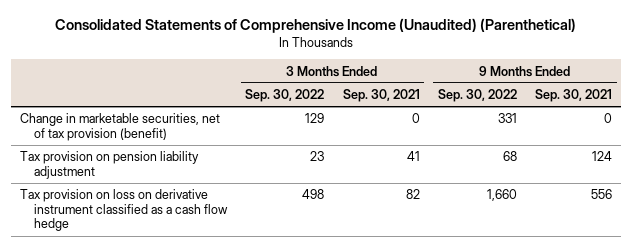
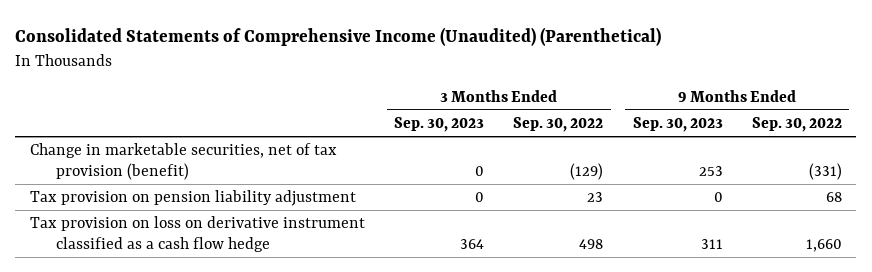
[342,88,420,102] Sep. 30, 2021 -> none
[535,88,613,102] Sep. 30, 2021 -> none
none -> [394,116,485,132] Sep. 30, 2023
none -> [632,116,723,132] Sep. 30, 2023
[305,113,325,124] 129 -> [570,163,604,181] (129)
[497,113,517,124] 331 -> [808,163,842,181] (331)

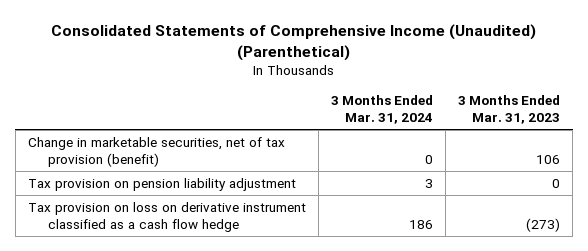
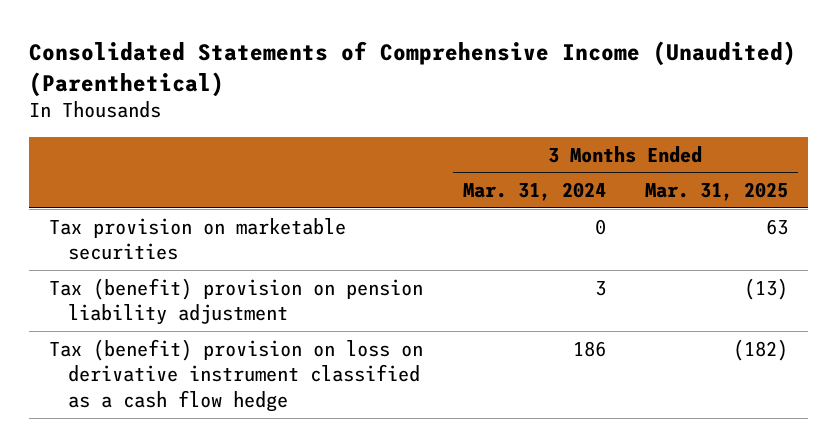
[457,95,560,125] 3 Months Ended Mar. 31, 2023 -> none
none -> [645,181,789,201] Mar. 31, 2025
[27,136,285,167] Change in marketable securities, net of tax provision (benefit) -> [49,217,347,261] Tax provision on marketable securities
[27,177,296,191] Tax provision on pension liability adjustment -> [49,277,424,326] Tax (benefit) provision on pension liability adjustment
[27,201,306,232] Tax provision on loss on derivative instrument classified as a cash flow hedge -> [49,338,424,412] Tax (benefit) provision on loss on derivative instrument classified as a cash flow hedge

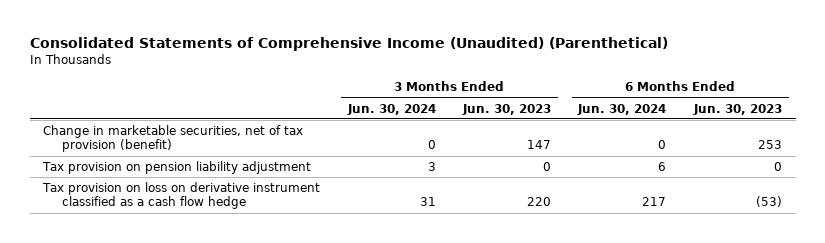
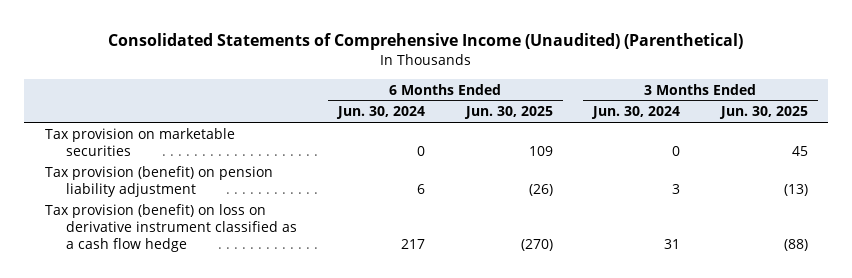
[462,103,552,115] Jun. 30, 2023 -> none
[692,103,782,115] Jun. 30, 2023 -> none
none -> [463,106,553,120] Jun. 30, 2025
none -> [718,106,808,120] Jun. 30, 2025
[43,125,304,153] Change in marketable securities, net of tax provision (benefit) -> [44,127,235,156] Tax provision on marketable securities
[42,161,312,175] Tax provision on pension liability adjustment -> [44,165,273,197] Tax provision (benefit) on pension liability adjustment
[42,182,321,210] Tax provision on loss on derivative instrument classified as a cash flow hedge -> [44,203,298,252] Tax provision (benefit) on loss on derivative instrument classified as a cash flow hedge

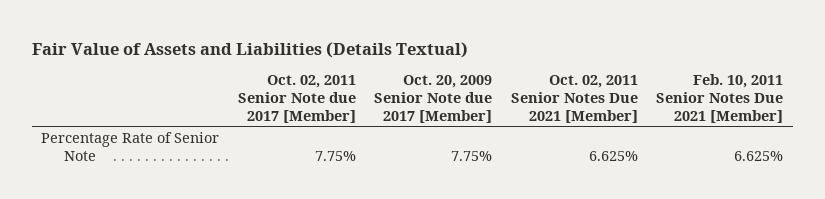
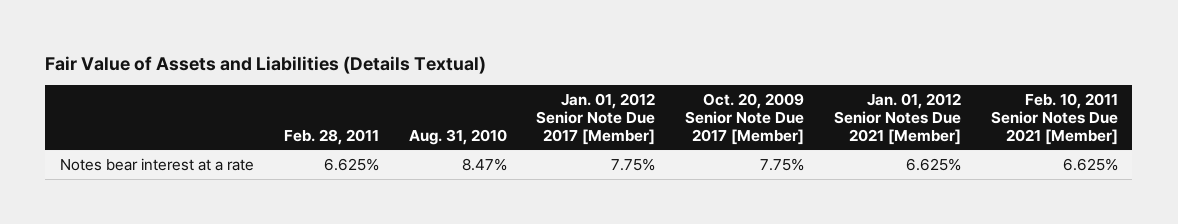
[237,75,356,123] Oct. 02, 2011 Senior Note due 2017 [Member] -> none
[374,75,493,123] Oct. 20, 2009 Senior Note due 2017 [Member] -> none
[510,75,638,123] Oct. 02, 2011 Senior Notes Due 2021 [Member] -> none
none -> [283,129,379,146] Feb. 28, 2011
none -> [408,129,507,146] Aug. 31, 2010
none -> [536,92,656,146] Jan. 01, 2012 Senior Note Due 2017 [Member]
none -> [685,92,805,146] Oct. 20, 2009 Senior Note Due 2017 [Member]
none -> [833,92,961,146] Jan. 01, 2012 Senior Notes Due 2021 [Member]
[41,132,220,161] Percentage Rate of Senior Note -> [60,158,255,172] Notes bear interest at a rate

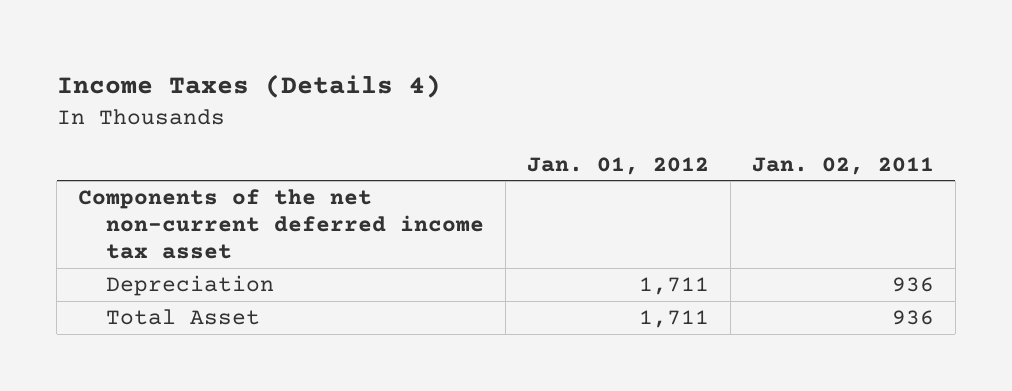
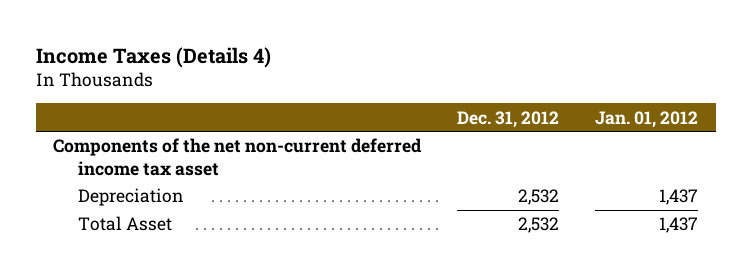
[751,156,934,175] Jan. 02, 2011 -> none
none -> [457,110,560,128] Dec. 31, 2012
[639,277,710,296] 1,711 -> [658,189,698,206] 1,437
[639,310,710,329] 1,711 -> [658,217,698,234] 1,437

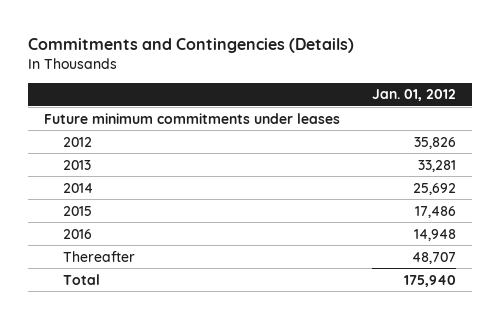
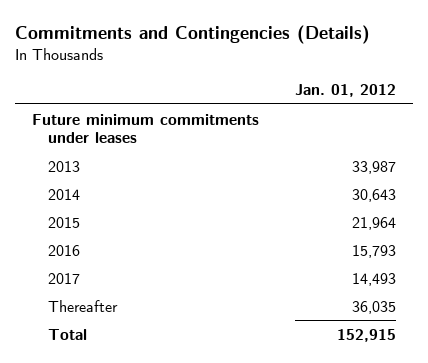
[63,136,93,147] 2012 -> none
[417,159,456,172] 33,281 -> [351,160,396,174] 33,987
[412,182,456,195] 25,692 -> [351,188,396,202] 30,643
[414,205,456,218] 17,486 -> [351,216,396,230] 21,964
[413,228,456,241] 14,948 -> [351,244,396,258] 15,793
none -> [47,272,80,284] 2017
[411,251,456,264] 48,707 -> [351,300,396,314] 36,035
[403,274,456,287] 175,940 -> [336,328,396,342] 152,915

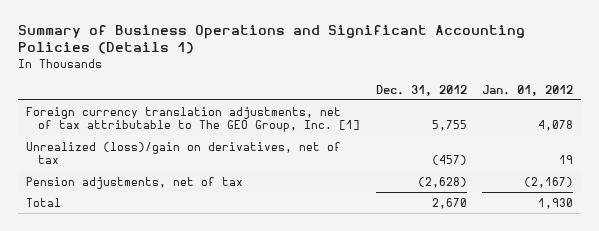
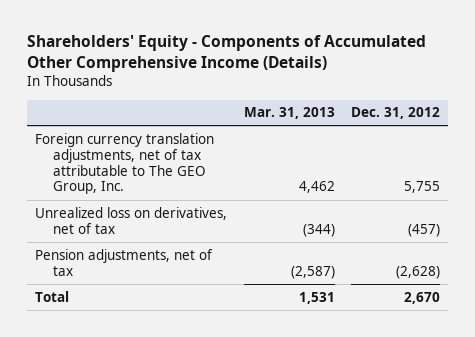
[17,25,525,55] Summary of Business Operations and Significant Accounting Policies (Details 1) -> [26,35,426,73] Shareholders' Equity - Components of Accumulated Other Comprehensive Income (Details)
[482,84,574,96] Jan. 01, 2012 -> none
none -> [243,107,335,120] Mar. 31, 2013
[25,106,360,133] Foreign currency translation adjustments, net of tax attributable to The GEO Group, Inc. [1] -> [35,132,215,195] Foreign currency translation adjustments, net of tax attributable to The GEO Group, Inc.
[25,141,341,165] Unrealized (loss)/gain on derivatives, net of tax -> [35,206,228,234] Unrealized loss on derivatives, net of tax

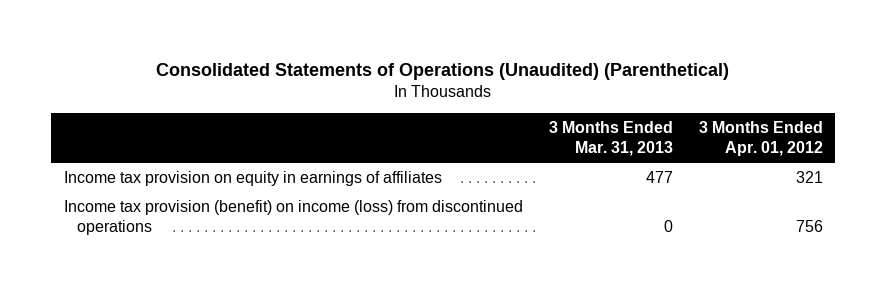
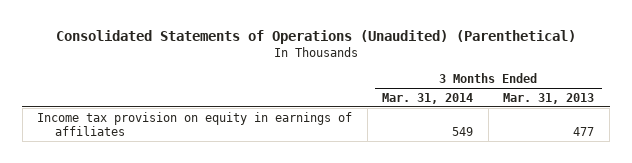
[698,121,823,157] 3 Months Ended Apr. 01, 2012 -> none
none -> [382,92,474,104] Mar. 31, 2014
[64,200,524,236] Income tax provision (benefit) on income (loss) from discontinued operations -> none

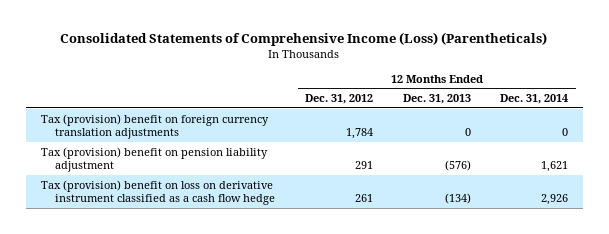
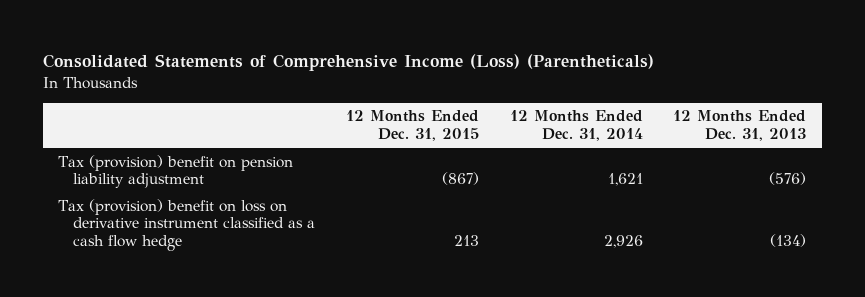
[304,94,373,105] Dec. 31, 2012 -> none
none -> [346,110,480,142] 12 Months Ended Dec. 31, 2015
[40,113,269,140] Tax (provision) benefit on foreign currency translation adjustments -> none

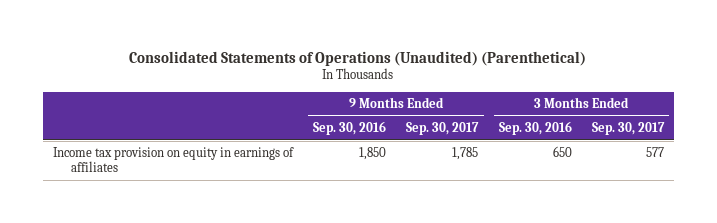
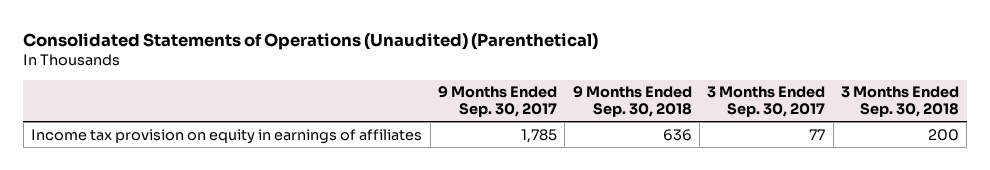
[313,120,387,135] Sep. 30, 2016 -> none
[498,120,572,135] Sep. 30, 2016 -> none
none -> [572,86,692,118] 9 Months Ended Sep. 30, 2018
none -> [841,86,960,118] 3 Months Ended Sep. 30, 2018
[645,147,664,158] 577 -> [809,128,826,140] 77

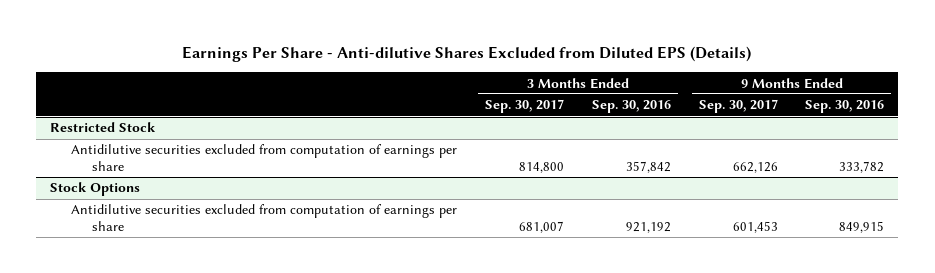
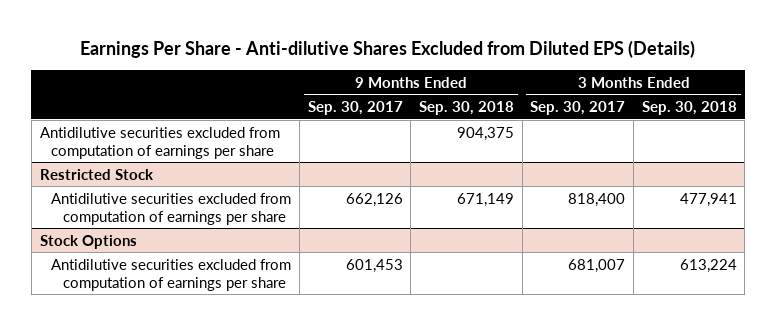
[591,100,671,114] Sep. 30, 2016 -> none
[805,100,885,114] Sep. 30, 2016 -> none
none -> [419,100,515,115] Sep. 30, 2018
none -> [641,100,737,115] Sep. 30, 2018
none -> [39,126,280,159] Antidilutive securities excluded from computation of earnings per share
[519,161,565,173] 814,800 -> [568,192,626,207] 818,400

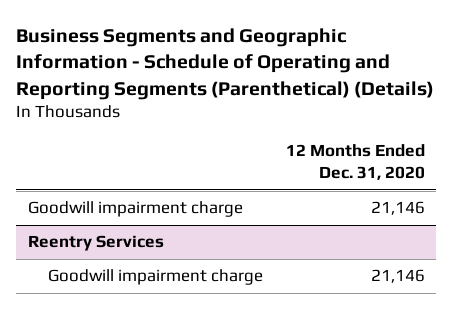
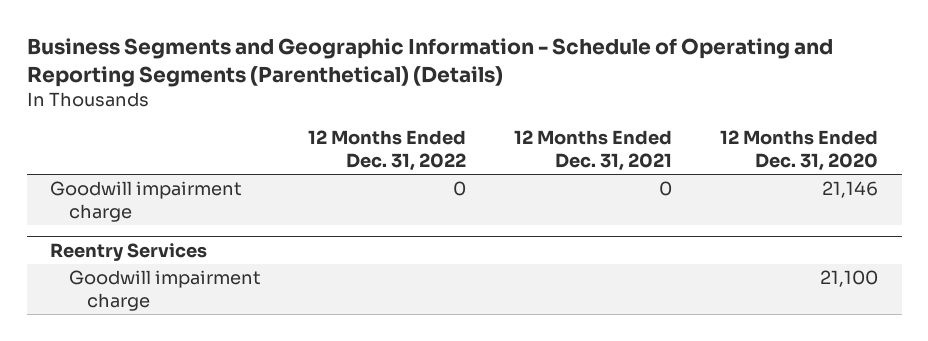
none -> [308,129,467,171] 12 Months Ended Dec. 31, 2022
none -> [514,129,673,171] 12 Months Ended Dec. 31, 2021
[370,269,425,284] 21,146 -> [819,270,878,288] 21,100

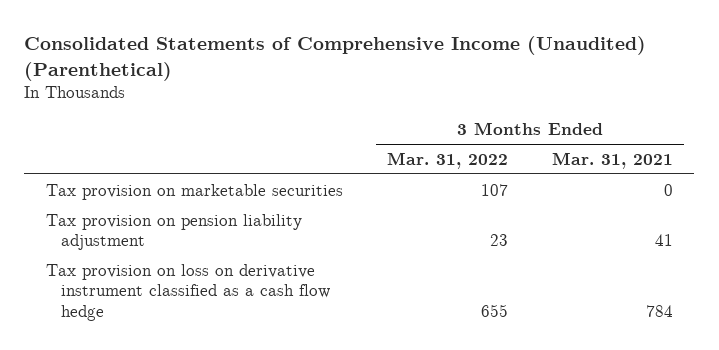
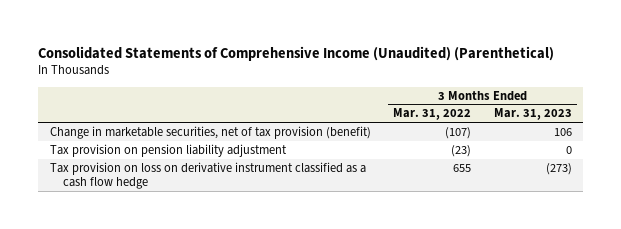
[551,151,673,169] Mar. 31, 2021 -> none
none -> [493,108,572,121] Mar. 31, 2023
[46,183,344,200] Tax provision on marketable securities -> [49,125,371,139] Change in marketable securities, net of tax provision (benefit)
[480,183,508,196] 107 -> [445,126,472,139] (107)
[489,234,508,247] 23 -> [451,144,472,157] (23)

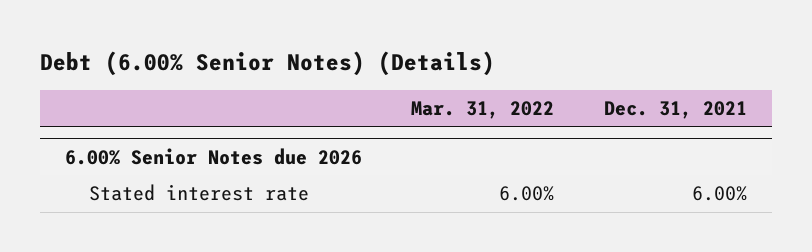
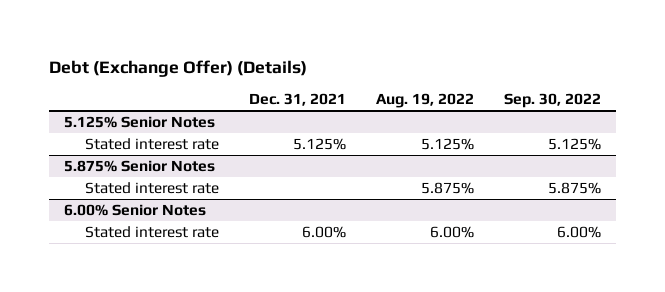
[39,51,495,77] Debt (6.00% Senior Notes) (Details) -> [48,59,307,77] Debt (Exchange Offer) (Details)
[411,100,555,119] Mar. 31, 2022 -> none
none -> [376,93,475,109] Aug. 19, 2022
none -> [504,93,602,109] Sep. 30, 2022
none -> [64,116,216,129] 5.125% Senior Notes
none -> [84,138,219,151] Stated interest rate
none -> [64,160,216,173] 5.875% Senior Notes
none -> [84,182,219,195] Stated interest rate
[64,147,362,165] 6.00% Senior Notes due 2026 -> [64,204,207,217] 6.00% Senior Notes

